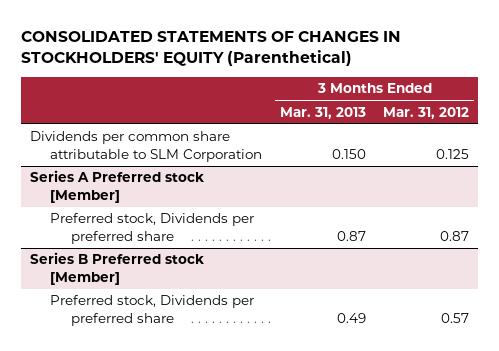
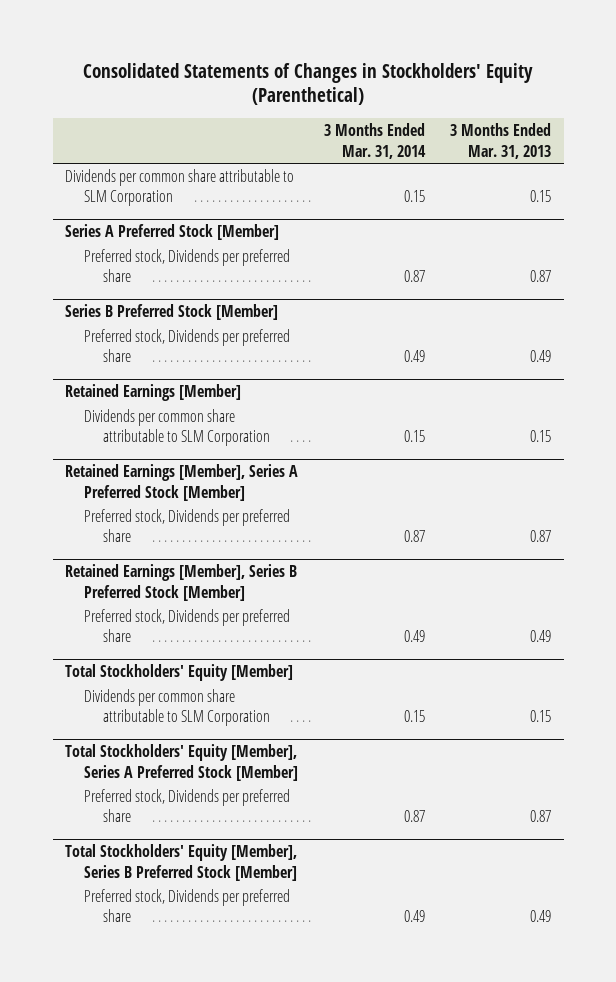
[21,31,402,67] CONSOLIDATED STATEMENTS OF CHANGES IN STOCKHOLDERS' EQUITY (Parenthetical) -> [83,62,534,106] Consolidated Statements of Changes in Stockholders' Equity (Parenthetical)
[383,106,470,119] Mar. 31, 2012 -> none
none -> [323,122,426,159] 3 Months Ended Mar. 31, 2014
[331,149,366,160] 0.150 -> [529,190,551,203] 0.15
[29,170,204,204] Series A Preferred stock [Member] -> [65,224,280,241] Series A Preferred Stock [Member]
[29,252,204,286] Series B Preferred stock [Member] -> [65,304,279,321] Series B Preferred Stock [Member]
none -> [65,384,242,402] Retained Earnings [Member]
none -> [84,408,271,447] Dividends per common share attributable to SLM Corporation
none -> [65,464,299,501] Retained Earnings [Member], Series A Preferred Stock [Member]
none -> [84,508,291,543] Preferred stock, Dividends per preferred share
none -> [65,564,298,601] Retained Earnings [Member], Series B Preferred Stock [Member]
none -> [84,608,291,643] Preferred stock, Dividends per preferred share
none -> [65,664,294,682] Total Stockholders' Equity [Member]
none -> [84,688,271,727] Dividends per common share attributable to SLM Corporation
none -> [65,744,299,781] Total Stockholders' Equity [Member], Series A Preferred Stock [Member]
none -> [84,788,291,823] Preferred stock, Dividends per preferred share
none -> [65,844,298,881] Total Stockholders' Equity [Member], Series B Preferred Stock [Member]
none -> [84,888,291,923] Preferred stock, Dividends per preferred share

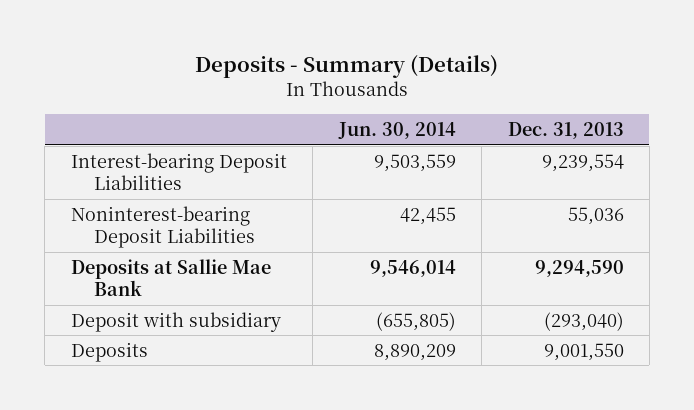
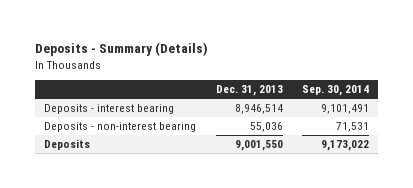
[337,121,456,139] Jun. 30, 2014 -> none
none -> [301,85,369,97] Sep. 30, 2014
[70,258,271,296] Deposits at Sallie Mae Bank -> none
[70,311,281,332] Deposit with subsidiary -> none
[70,152,287,190] Interest-bearing Deposit Liabilities -> [44,104,175,115] Deposits - interest bearing
[541,153,624,172] 9,239,554 -> [234,104,283,115] 8,946,514
[70,205,255,248] Noninterest-bearing Deposit Liabilities -> [44,122,197,133] Deposits - non-interest bearing

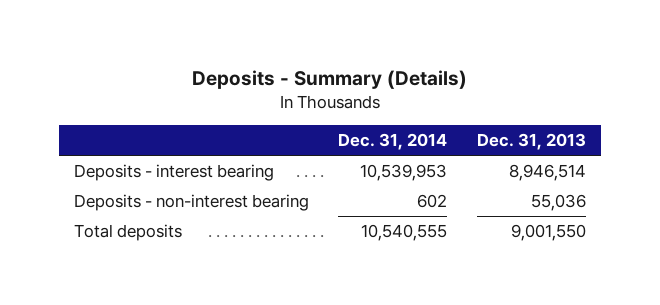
[301,85,369,97] Sep. 30, 2014 -> none
none -> [338,133,448,151] Dec. 31, 2014
[44,139,91,151] Deposits -> [73,224,182,242] Total deposits

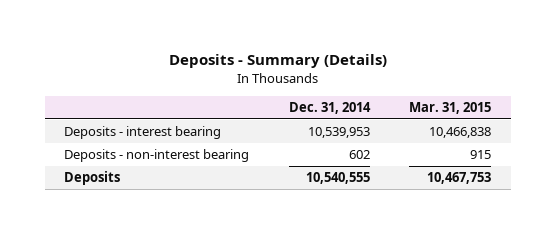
[477,133,587,151] Dec. 31, 2013 -> none
none -> [409,102,492,115] Mar. 31, 2015
[73,224,182,242] Total deposits -> [64,171,121,186] Deposits

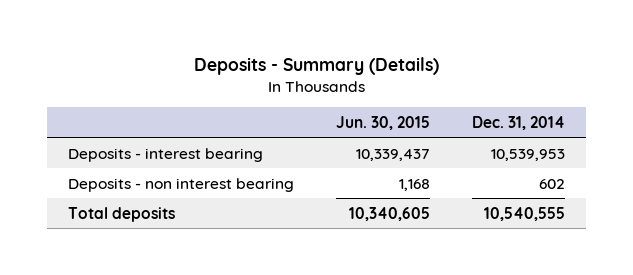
[409,102,492,115] Mar. 31, 2015 -> none
none -> [336,115,431,130] Jun. 30, 2015
[64,149,250,163] Deposits - non-interest bearing -> [68,177,295,192] Deposits - non interest bearing
[64,171,121,186] Deposits -> [68,206,176,222] Total deposits

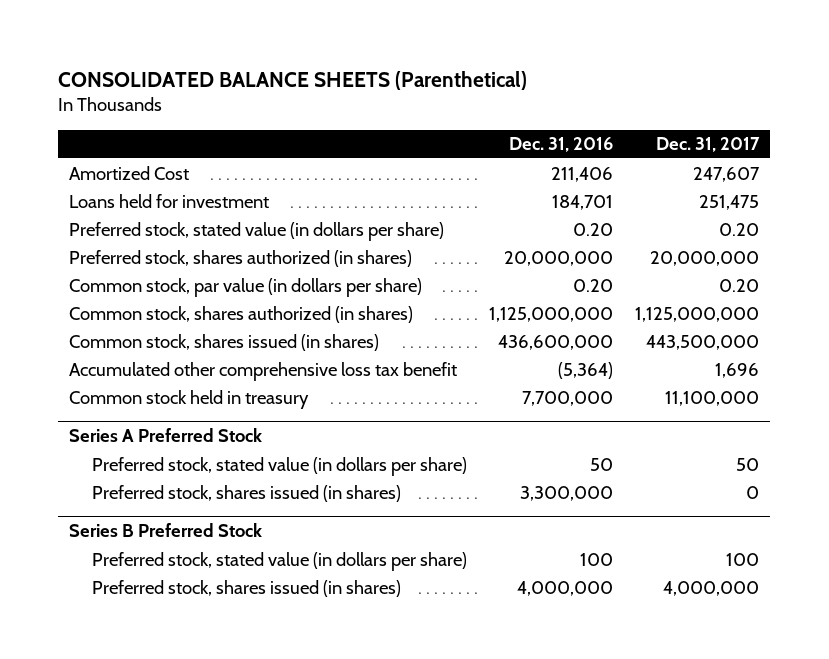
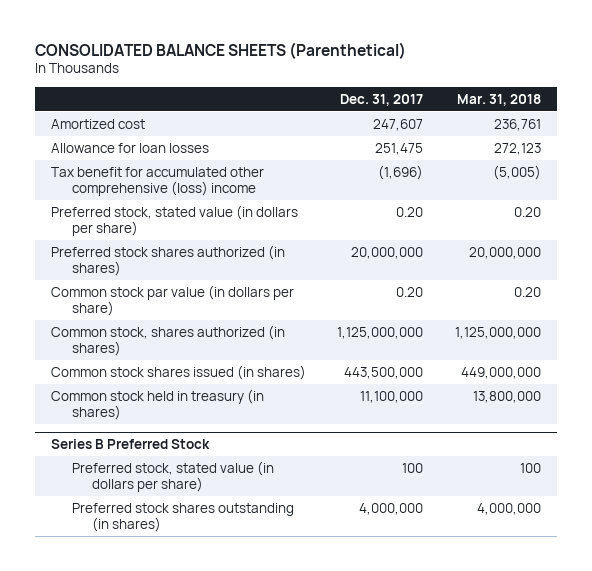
[509,137,614,153] Dec. 31, 2016 -> none
none -> [456,93,541,106] Mar. 31, 2018
[69,165,190,180] Amortized Cost -> [50,118,145,129] Amortized cost
[69,193,270,208] Loans held for investment -> [50,142,209,153] Allowance for loan losses
none -> [50,166,264,196] Tax benefit for accumulated other comprehensive (loss) income
[69,249,413,267] Preferred stock, shares authorized (in shares) -> [50,244,285,276] Preferred stock shares authorized (in shares)
[69,277,423,297] Common stock, par value (in dollars per share) -> [50,284,294,316] Common stock par value (in dollars per share)
[69,361,458,381] Accumulated other comprehensive loss tax benefit -> none
[69,428,263,443] Series A Preferred Stock -> none
[91,456,467,476] Preferred stock, stated value (in dollars per share) -> none
[91,484,401,502] Preferred stock, shares issued (in shares) -> none
[69,333,380,351] Common stock, shares issued (in shares) -> [50,364,306,380] Common stock shares issued (in shares)
[69,389,310,409] Common stock held in treasury -> [50,388,264,420] Common stock held in treasury (in shares)
[91,579,401,597] Preferred stock, shares issued (in shares) -> [71,502,294,532] Preferred stock shares outstanding (in shares)

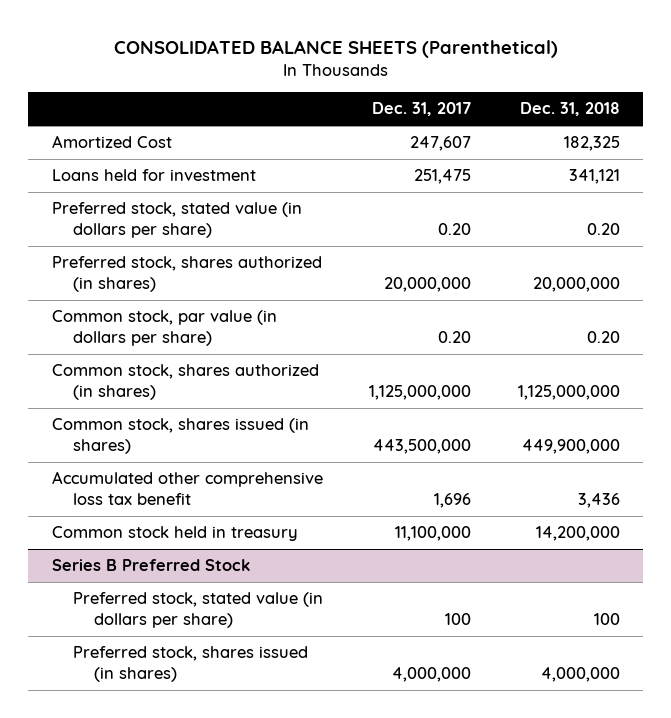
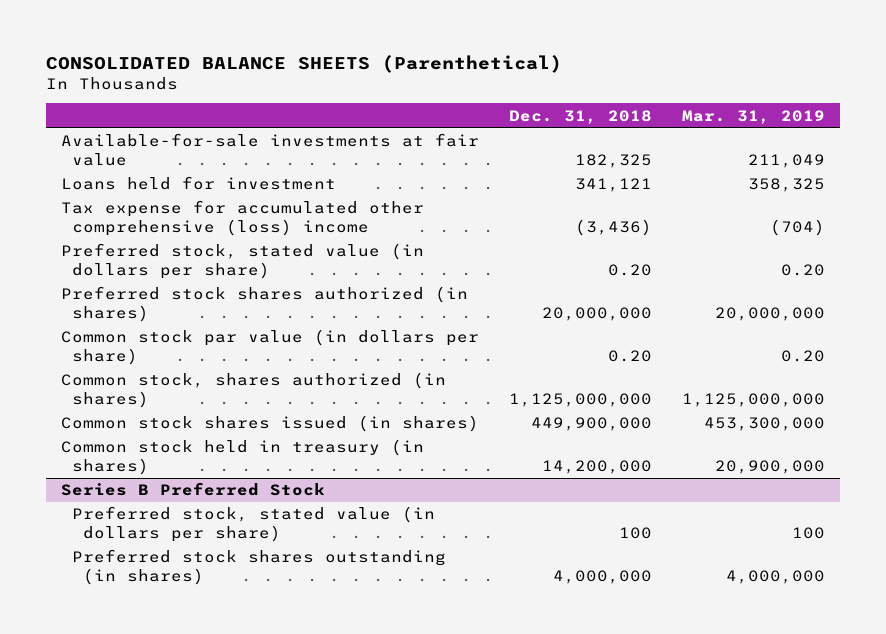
[372,102,472,117] Dec. 31, 2017 -> none
none -> [682,109,826,124] Mar. 31, 2019
[51,135,172,149] Amortized Cost -> [60,133,479,167] Available-for-sale investments at fair value
none -> [60,200,424,237] Tax expense for accumulated other comprehensive (loss) income
[51,256,322,292] Preferred stock, shares authorized (in shares) -> [60,286,468,323] Preferred stock shares authorized (in shares)
[51,310,277,346] Common stock, par value (in dollars per share) -> [60,329,479,366] Common stock par value (in dollars per share)
[51,471,323,505] Accumulated other comprehensive loss tax benefit -> none
[51,418,309,454] Common stock, shares issued (in shares) -> [60,415,479,433] Common stock shares issued (in shares)
[51,526,298,542] Common stock held in treasury -> [60,439,424,476] Common stock held in treasury (in shares)
[72,646,308,682] Preferred stock, shares issued (in shares) -> [72,549,447,586] Preferred stock shares outstanding (in shares)

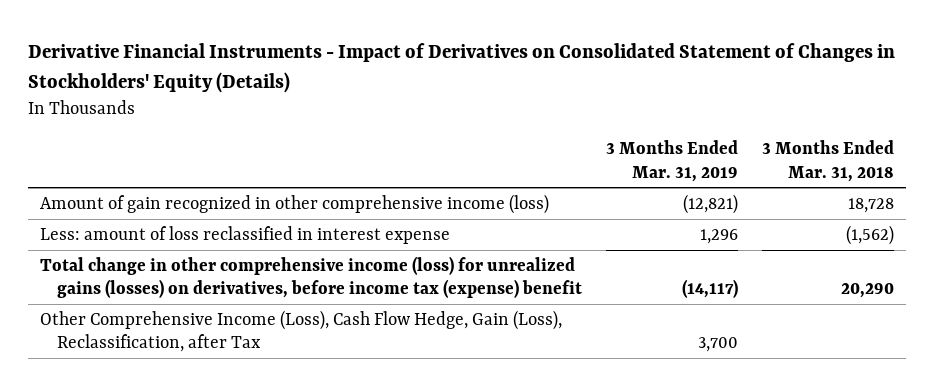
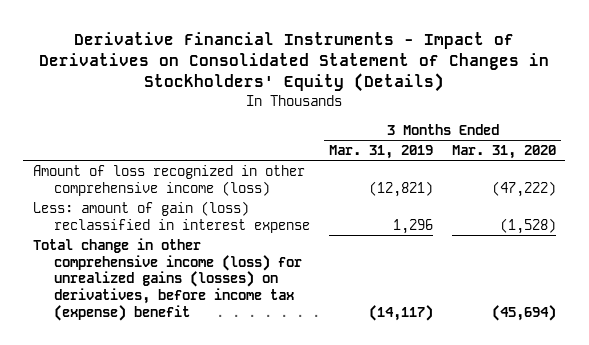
[762,140,895,182] 3 Months Ended Mar. 31, 2018 -> none
none -> [451,145,556,160] Mar. 31, 2020
[40,193,550,214] Amount of gain recognized in other comprehensive income (loss) -> [32,164,305,196] Amount of loss recognized in other comprehensive income (loss)
[40,225,451,244] Less: amount of loss reclassified in interest expense -> [32,200,311,233] Less: amount of gain (loss) reclassified in interest expense
[40,309,563,353] Other Comprehensive Income (Loss), Cash Flow Hedge, Gain (Loss), Reclassification, after Tax -> none

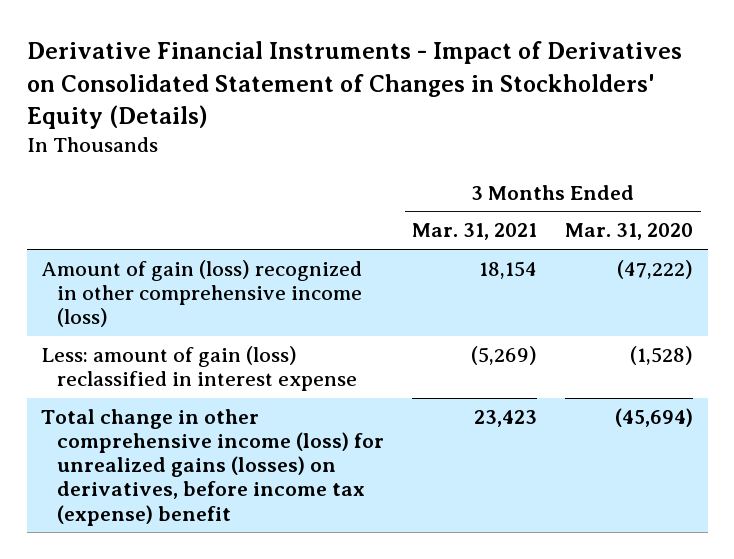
[329,145,434,160] Mar. 31, 2019 -> none
none -> [412,223,538,241] Mar. 31, 2021
[32,164,305,196] Amount of loss recognized in other comprehensive income (loss) -> [40,260,363,328] Amount of gain (loss) recognized in other comprehensive income (loss)

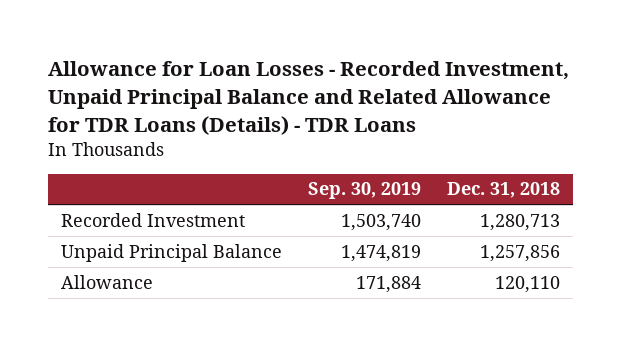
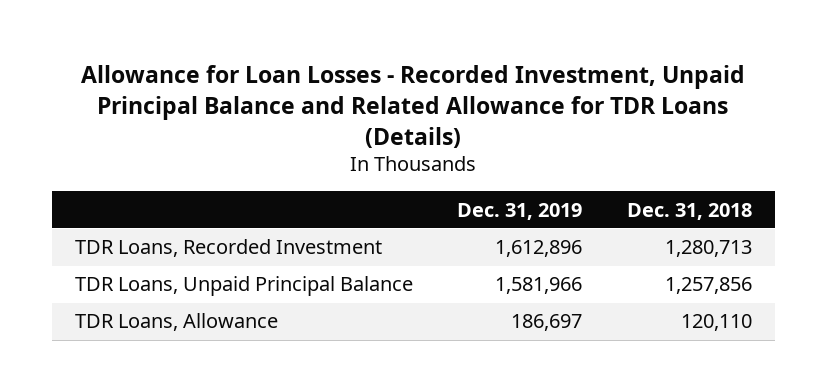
[48,61,570,135] Allowance for Loan Losses - Recorded Investment, Unpaid Principal Balance and Related Allowance for TDR Loans (Details) - TDR Loans -> [81,64,746,148] Allowance for Loan Losses - Recorded Investment, Unpaid Principal Balance and Related Allowance for TDR Loans (Details)
[308,182,422,200] Sep. 30, 2019 -> none
none -> [457,202,583,220] Dec. 31, 2019
[61,212,246,227] Recorded Investment -> [74,239,382,258] TDR Loans, Recorded Investment
[61,243,283,262] Unpaid Principal Balance -> [74,276,413,297] TDR Loans, Unpaid Principal Balance
[61,274,154,289] Allowance -> [74,313,278,332] TDR Loans, Allowance

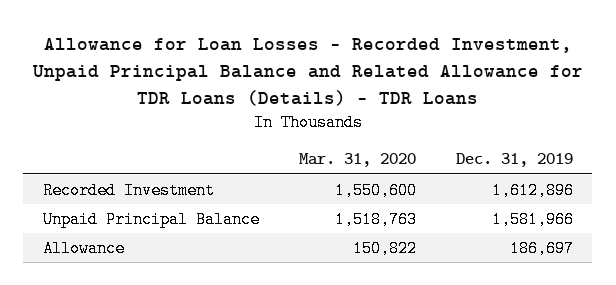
[81,64,746,148] Allowance for Loan Losses - Recorded Investment, Unpaid Principal Balance and Related Allowance for TDR Loans (Details) -> [31,38,583,106] Allowance for Loan Losses - Recorded Investment, Unpaid Principal Balance and Related Allowance for TDR Loans (Details) - TDR Loans
[627,202,753,220] Dec. 31, 2018 -> none
none -> [298,153,416,168] Mar. 31, 2020
[74,239,382,258] TDR Loans, Recorded Investment -> [43,181,216,199] Recorded Investment
[74,276,413,297] TDR Loans, Unpaid Principal Balance -> [43,210,261,228] Unpaid Principal Balance
[74,313,278,332] TDR Loans, Allowance -> [43,239,126,257] Allowance

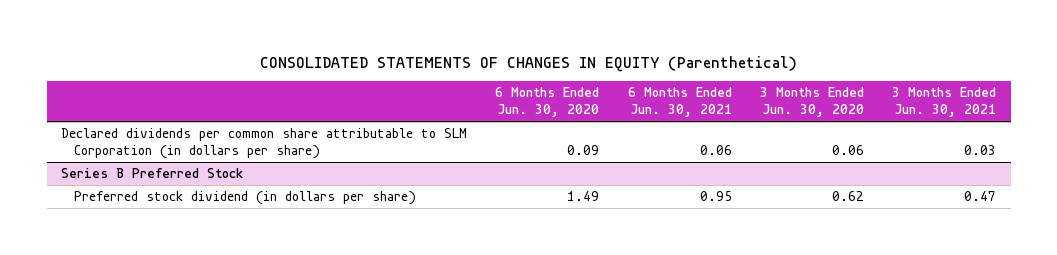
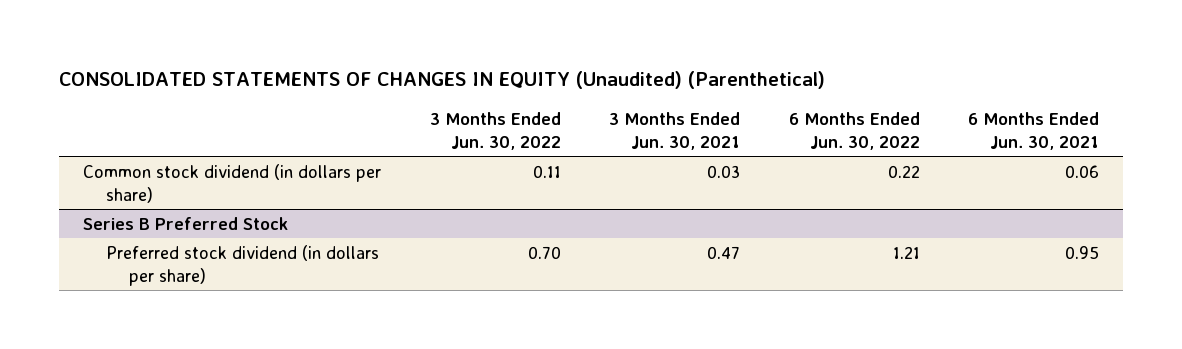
[259,55,797,72] CONSOLIDATED STATEMENTS OF CHANGES IN EQUITY (Parenthetical) -> [58,71,825,90] CONSOLIDATED STATEMENTS OF CHANGES IN EQUITY (Unaudited) (Parenthetical)
[495,87,600,118] 6 Months Ended Jun. 30, 2020 -> none
[759,87,864,118] 3 Months Ended Jun. 30, 2020 -> none
none -> [429,111,561,150] 3 Months Ended Jun. 30, 2022
none -> [788,111,920,150] 6 Months Ended Jun. 30, 2022
[60,128,467,160] Declared dividends per common share attributable to SLM Corporation (in dollars per share) -> [82,163,381,203] Common stock dividend (in dollars per share)

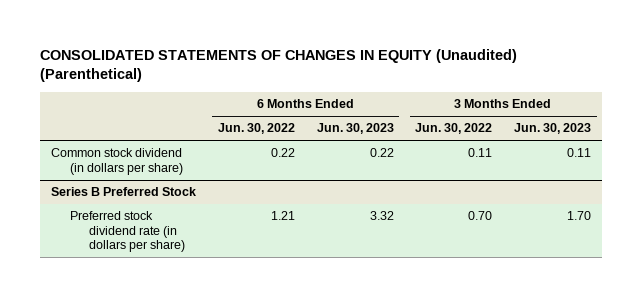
[609,111,741,150] 3 Months Ended Jun. 30, 2021 -> none
[968,111,1100,150] 6 Months Ended Jun. 30, 2021 -> none
none -> [316,123,394,135] Jun. 30, 2023
none -> [514,123,592,135] Jun. 30, 2023
[105,244,379,286] Preferred stock dividend (in dollars per share) -> [70,211,186,253] Preferred stock dividend rate (in dollars per share)

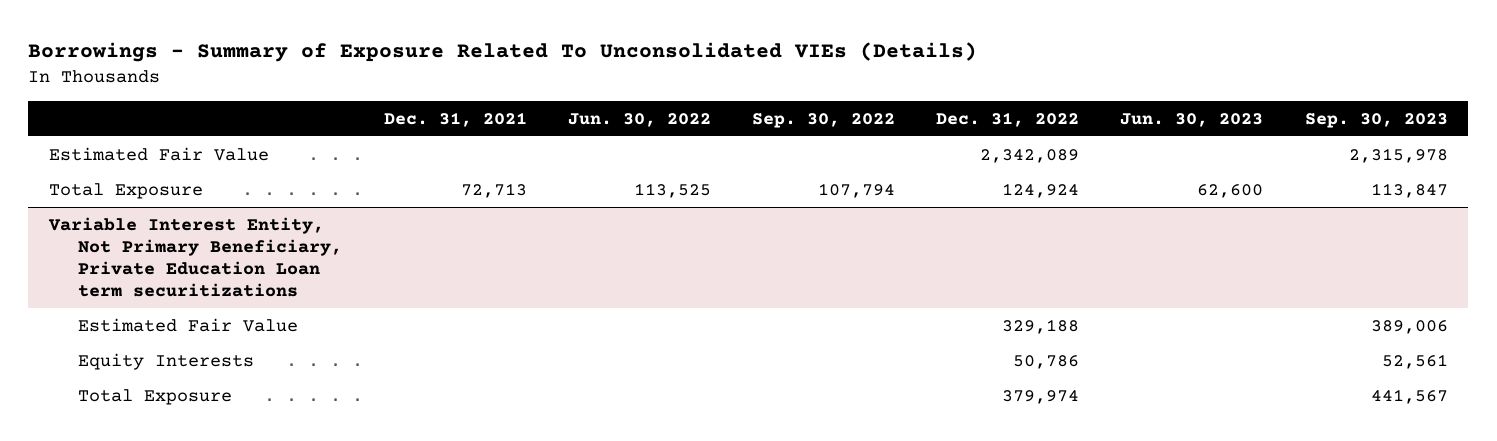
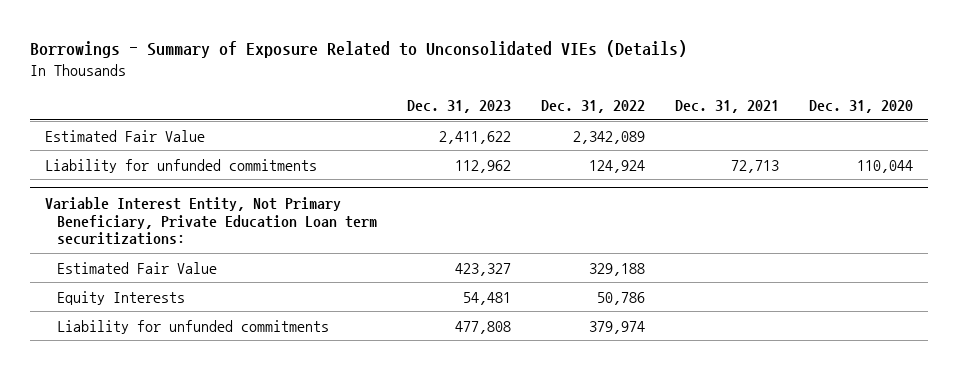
[28,42,978,63] Borrowings - Summary of Exposure Related To Unconsolidated VIEs (Details) -> [30,40,688,59] Borrowings - Summary of Exposure Related to Unconsolidated VIEs (Details)
[567,112,711,127] Jun. 30, 2022 -> none
[752,112,896,128] Sep. 30, 2022 -> none
[1120,112,1264,127] Jun. 30, 2023 -> none
[1304,112,1448,128] Sep. 30, 2023 -> none
none -> [406,100,511,114] Dec. 31, 2023
none -> [808,100,913,114] Dec. 31, 2020
[48,182,203,199] Total Exposure -> [45,158,318,173] Liability for unfunded commitments
[47,216,343,297] Variable Interest Entity, Not Primary Beneficiary, Private Education Loan term securitizations -> [45,196,378,246] Variable Interest Entity, Not Primary Beneficiary, Private Education Loan term securitizations:
[78,388,233,405] Total Exposure -> [57,319,330,334] Liability for unfunded commitments

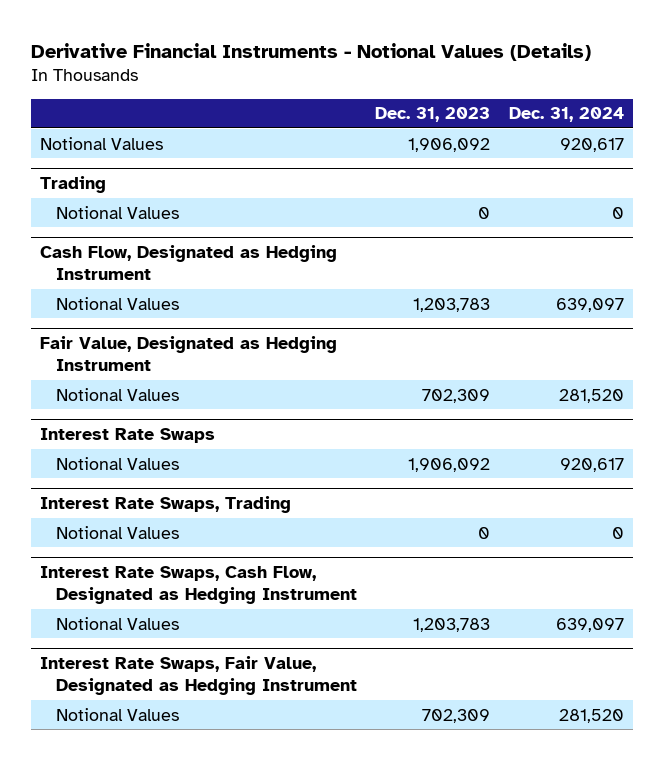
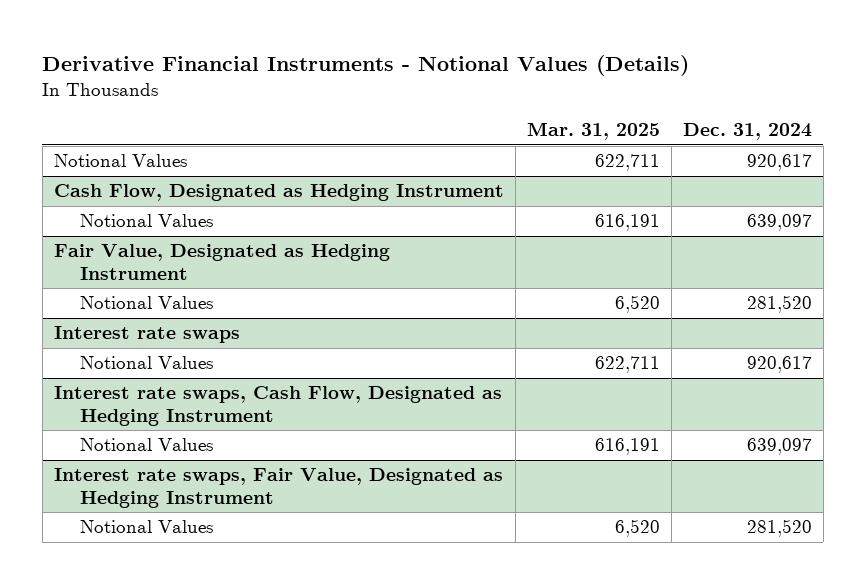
[375,107,491,123] Dec. 31, 2023 -> none
none -> [526,121,660,140] Mar. 31, 2025
[39,176,106,194] Trading -> none
[55,205,179,219] Notional Values -> none
[39,428,215,444] Interest Rate Swaps -> [53,326,240,344] Interest rate swaps
[39,496,291,514] Interest Rate Swaps, Trading -> none
[55,525,179,539] Notional Values -> none
[39,566,357,605] Interest Rate Swaps, Cash Flow, Designated as Hedging Instrument -> [53,386,502,426] Interest rate swaps, Cash Flow, Designated as Hedging Instrument
[39,656,357,696] Interest Rate Swaps, Fair Value, Designated as Hedging Instrument -> [53,468,503,508] Interest rate swaps, Fair Value, Designated as Hedging Instrument

